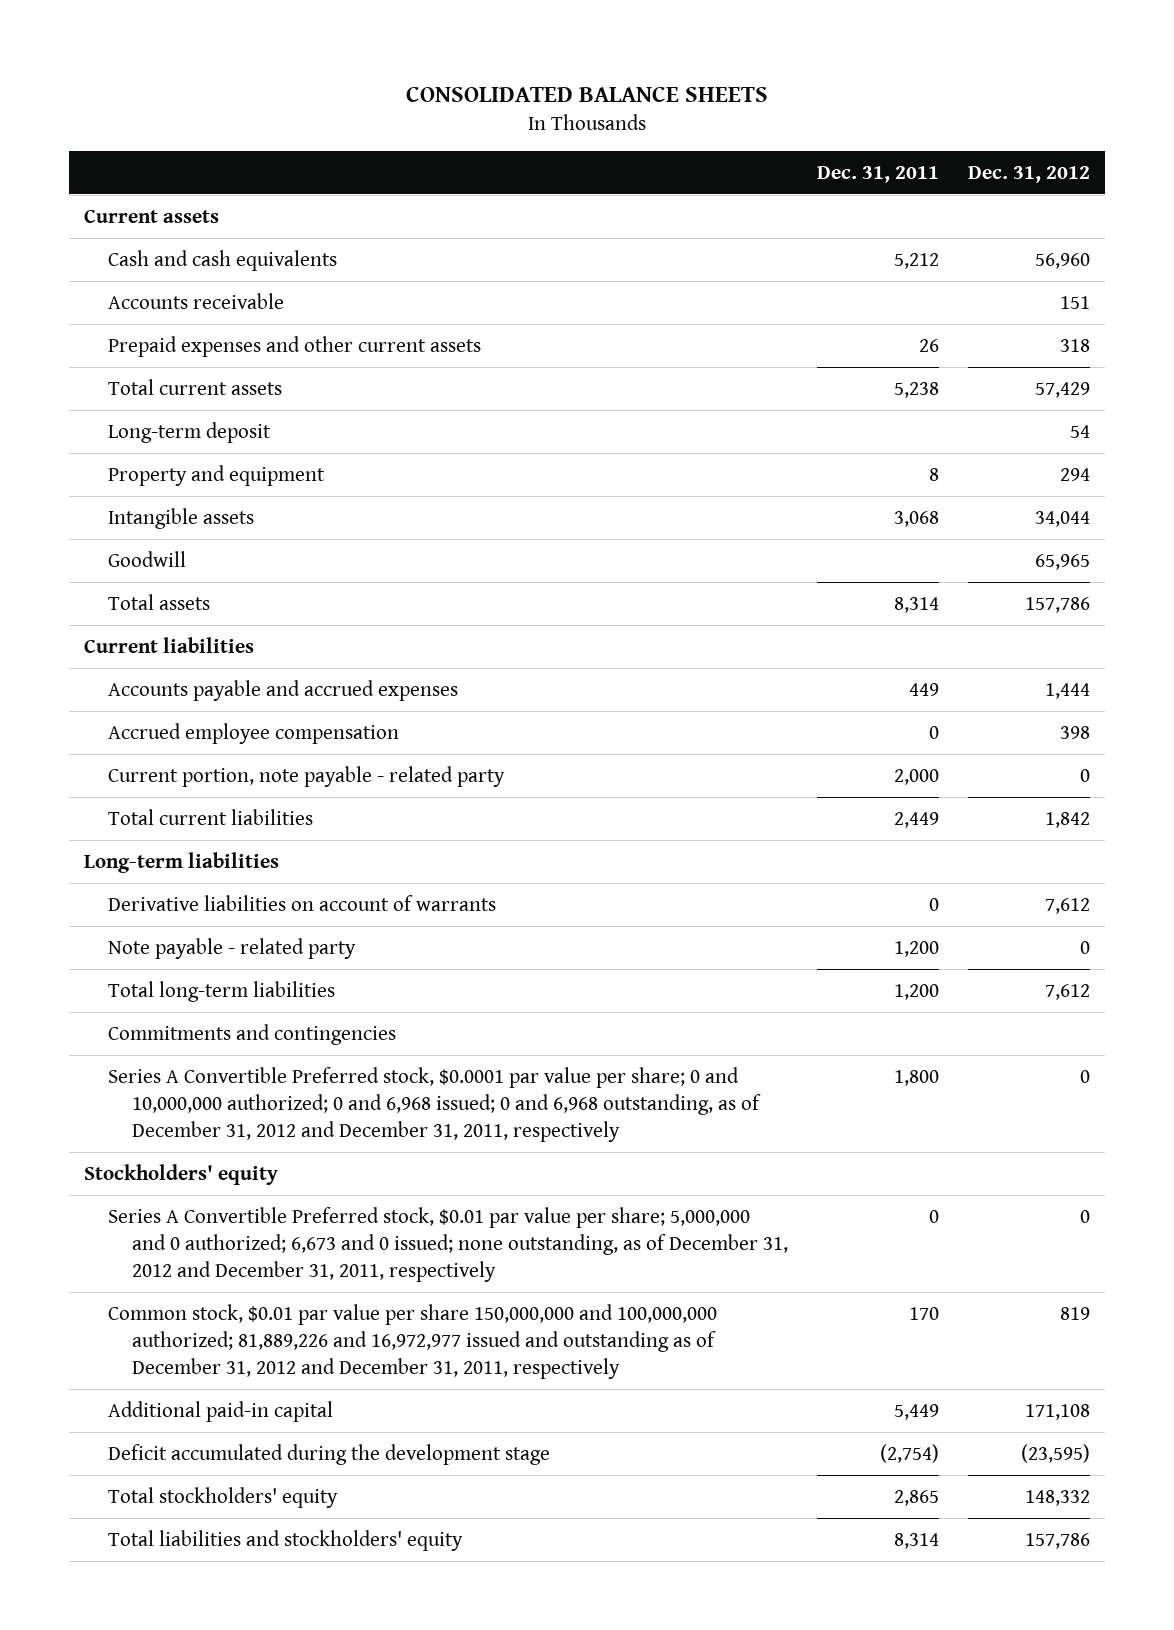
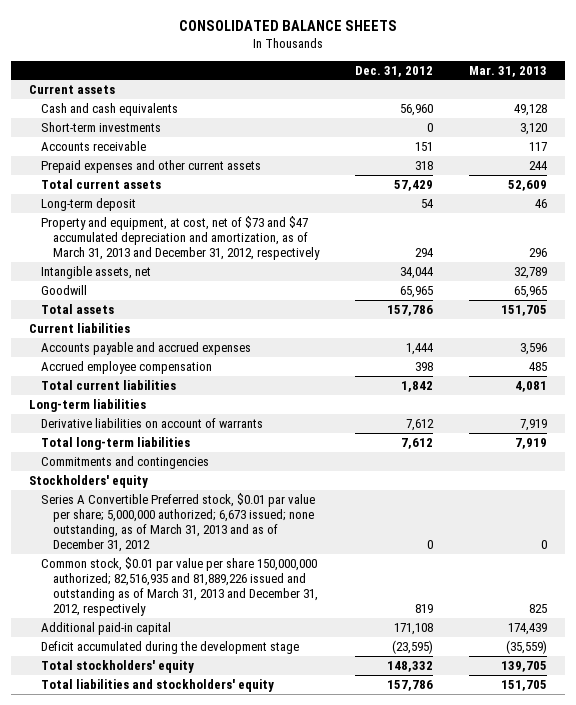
[816,165,939,183] Dec. 31, 2011 -> none
none -> [468,65,547,77] Mar. 31, 2013
none -> [41,121,162,132] Short-term investments
[107,464,325,486] Property and equipment -> [41,215,321,260] Property and equipment, at cost, net of $73 and $47 accumulated depreciation and amortization, as of March 31, 2013 and December 31, 2012, respectively
[107,507,254,529] Intangible assets -> [41,265,152,279] Intangible assets, net
[107,765,505,787] Current portion, note payable - related party -> none
[107,937,356,959] Note payable - related party -> none
[107,1066,761,1142] Series A Convertible Preferred stock, $0.0001 par value per share; 0 and 10,000,000 authorized; 0 and 6,968 issued; 0 and 6,968 outstanding, as of December 31, 2012 and December 31, 2011, respectively -> none
[107,1206,788,1282] Series A Convertible Preferred stock, $0.01 par value per share; 5,000,000 and 0 authorized; 6,673 and 0 issued; none outstanding, as of December 31, 2012 and December 31, 2011, respectively -> [41,492,316,553] Series A Convertible Preferred stock, $0.01 par value per share; 5,000,000 authorized; 6,673 issued; none outstanding, as of March 31, 2013 and as of December 31, 2012
[107,1303,717,1379] Common stock, $0.01 par value per share 150,000,000 and 100,000,000 authorized; 81,889,226 and 16,972,977 issued and outstanding as of December 31, 2012 and December 31, 2011, respectively -> [41,556,319,617] Common stock, $0.01 par value per share 150,000,000 authorized; 82,516,935 and 81,889,226 issued and outstanding as of March 31, 2013 and December 31, 2012, respectively

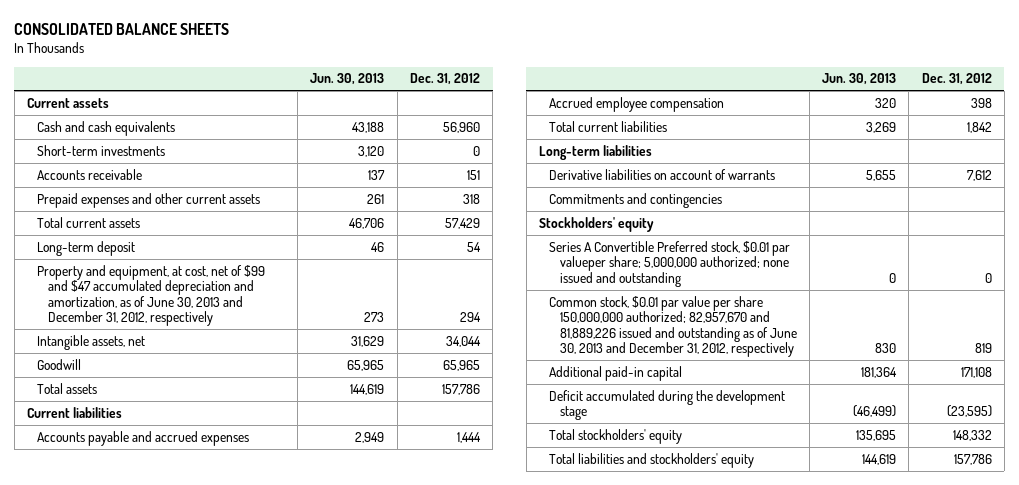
[468,65,547,77] Mar. 31, 2013 -> none
none -> [310,73,385,86] Jun. 30, 2013
[41,215,321,260] Property and equipment, at cost, net of $73 and $47 accumulated depreciation and amortization, as of March 31, 2013 and December 31, 2012, respectively -> [37,264,266,327] Property and equipment, at cost, net of $99 and $47 accumulated depreciation and amortization, as of June 30, 2013 and December 31, 2012, respectively
[41,436,191,450] Total long-term liabilities -> none
[41,492,316,553] Series A Convertible Preferred stock, $0.01 par value per share; 5,000,000 authorized; 6,673 issued; none outstanding, as of March 31, 2013 and as of December 31, 2012 -> [549,240,791,287] Series A Convertible Preferred stock, $0.01 par valueper share; 5,000,000 authorized; none issued and outstanding
[41,556,319,617] Common stock, $0.01 par value per share 150,000,000 authorized; 82,516,935 and 81,889,226 issued and outstanding as of March 31, 2013 and December 31, 2012, respectively -> [549,295,797,358] Common stock, $0.01 par value per share 150,000,000 authorized; 82,957,670 and 81,889,226 issued and outstanding as of June 30, 2013 and December 31, 2012, respectively

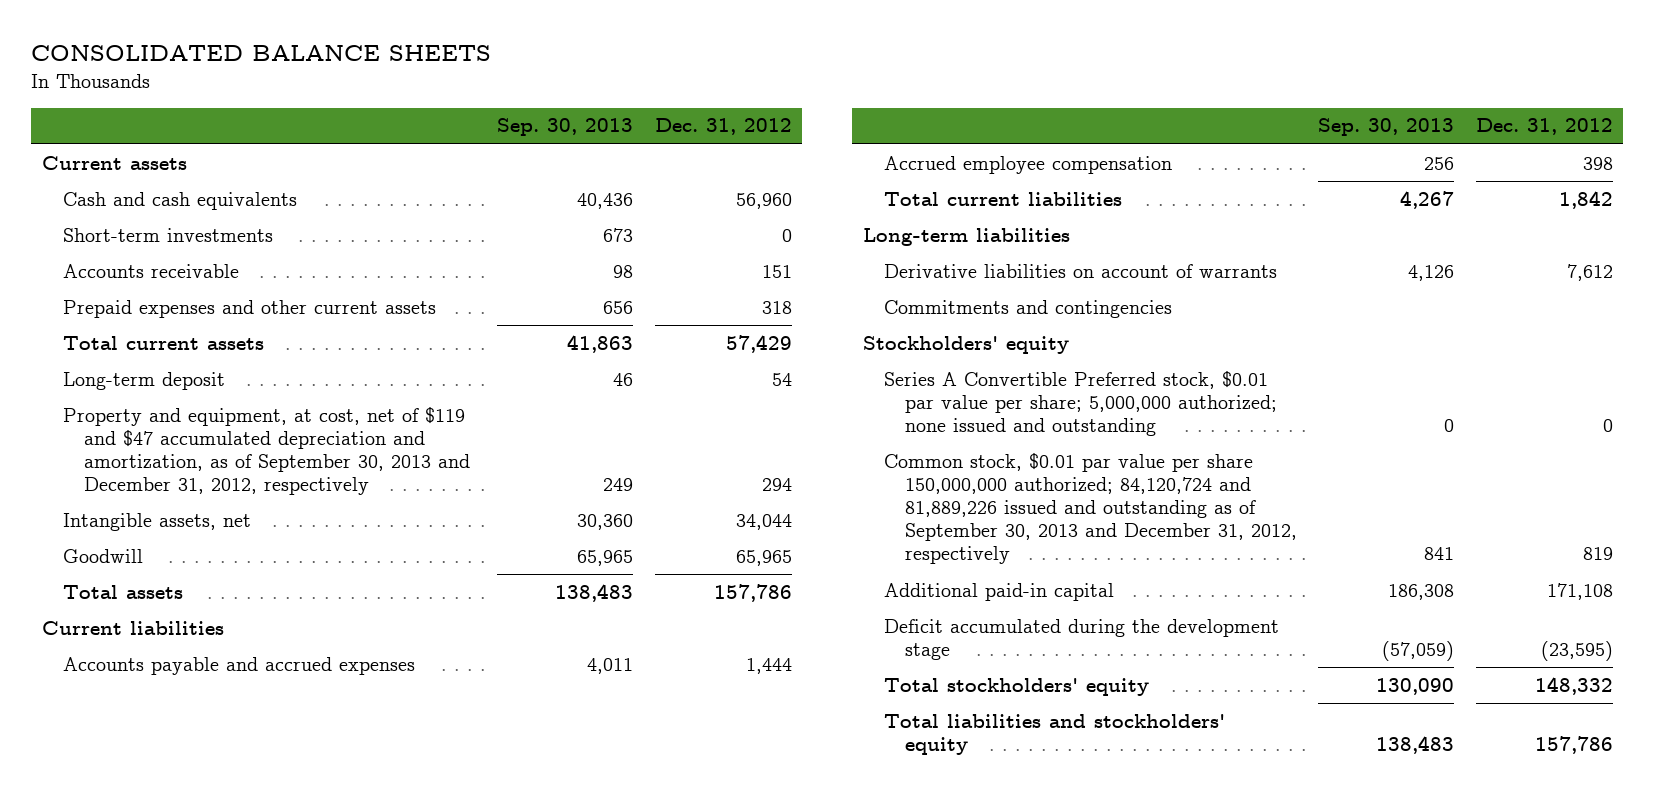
[310,73,385,86] Jun. 30, 2013 -> none
none -> [497,118,634,137] Sep. 30, 2013
[37,264,266,327] Property and equipment, at cost, net of $99 and $47 accumulated depreciation and amortization, as of June 30, 2013 and December 31, 2012, respectively -> [62,406,470,496] Property and equipment, at cost, net of $119 and $47 accumulated depreciation and amortization, as of September 30, 2013 and December 31, 2012, respectively
[549,240,791,287] Series A Convertible Preferred stock, $0.01 par valueper share; 5,000,000 authorized; none issued and outstanding -> [883,370,1277,437] Series A Convertible Preferred stock, $0.01 par value per share; 5,000,000 authorized; none issued and outstanding
[549,295,797,358] Common stock, $0.01 par value per share 150,000,000 authorized; 82,957,670 and 81,889,226 issued and outstanding as of June 30, 2013 and December 31, 2012, respectively -> [883,452,1297,565] Common stock, $0.01 par value per share 150,000,000 authorized; 84,120,724 and 81,889,226 issued and outstanding as of September 30, 2013 and December 31, 2012, respectively

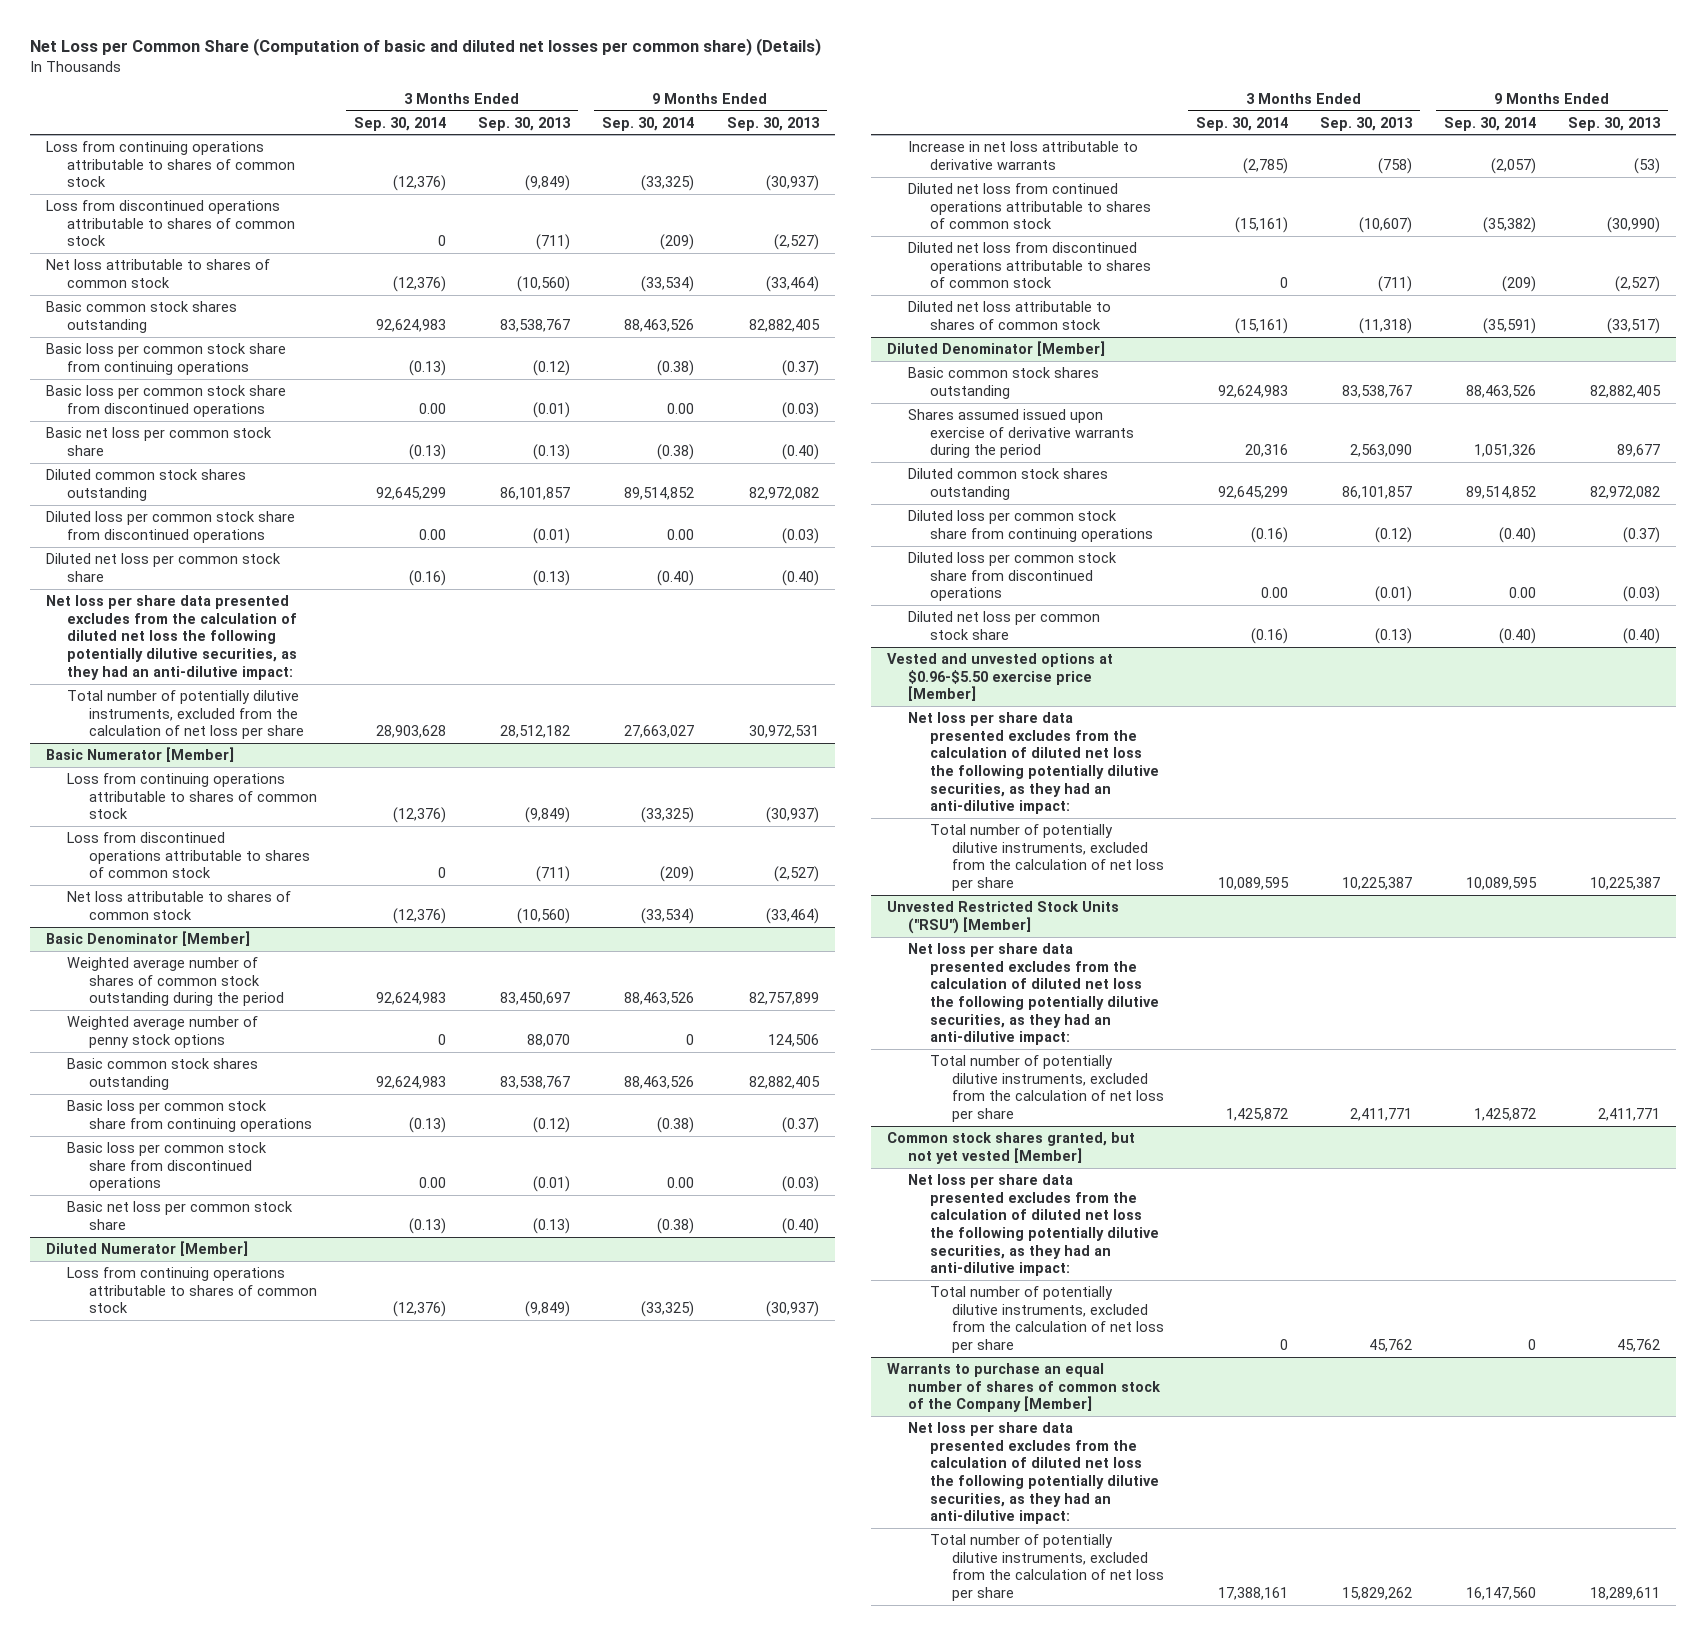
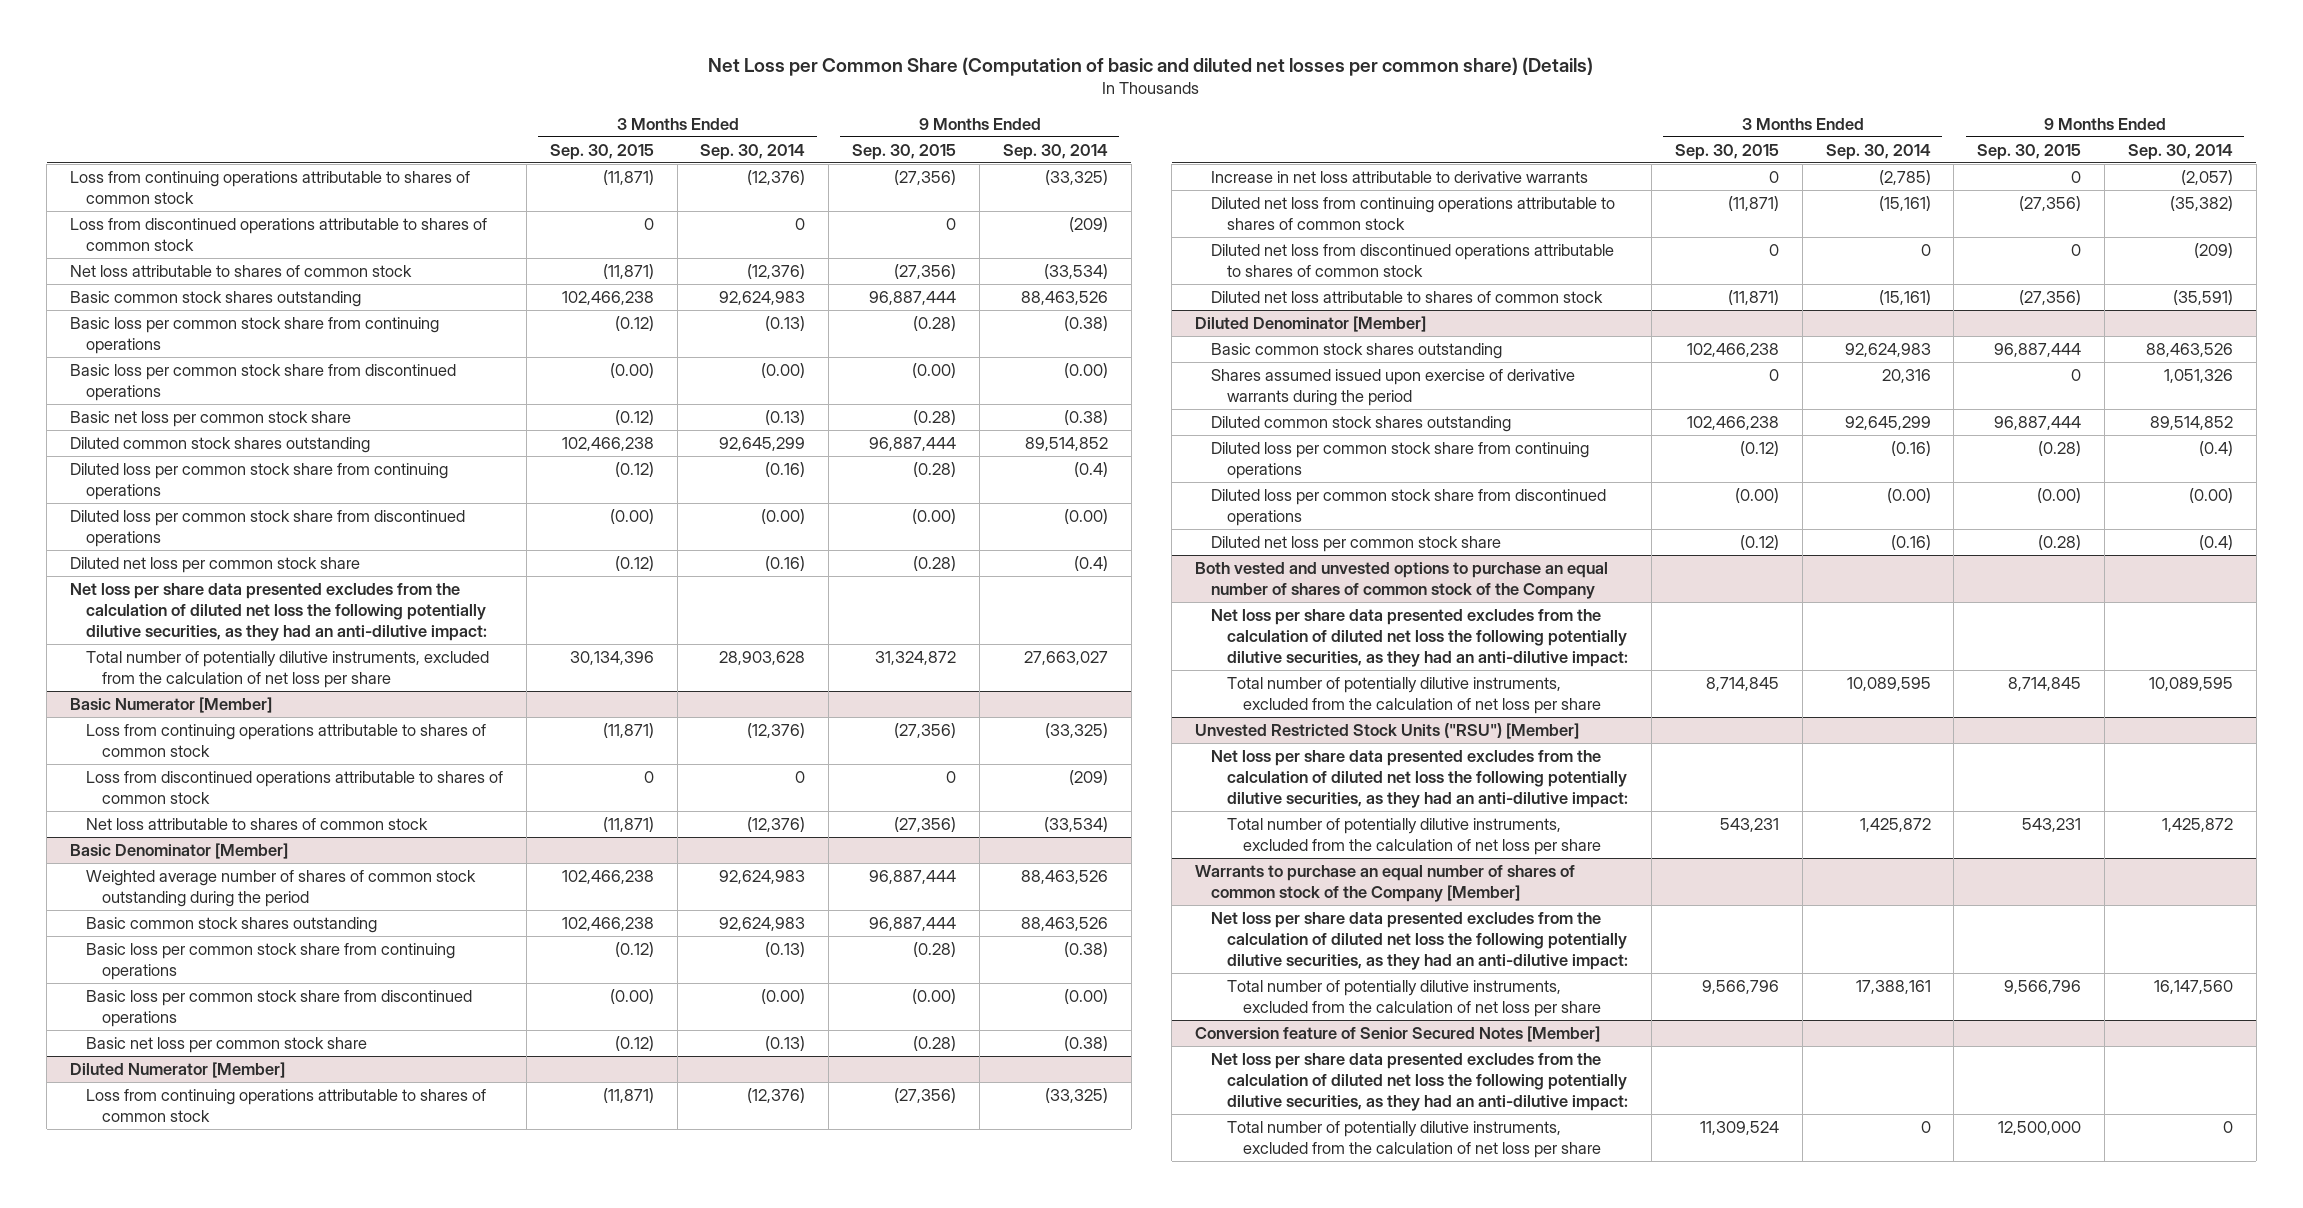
[478,116,572,131] Sep. 30, 2013 -> none
[726,116,820,131] Sep. 30, 2013 -> none
none -> [549,143,654,160] Sep. 30, 2015
none -> [852,143,957,160] Sep. 30, 2015
[419,402,447,414] 0.00 -> [761,362,806,378] (0.00)
[667,402,695,414] 0.00 -> [1063,362,1108,378] (0.00)
none -> [70,462,449,500] Diluted loss per common stock share from continuing operations
[419,528,447,540] 0.00 -> [761,508,806,524] (0.00)
[667,528,695,540] 0.00 -> [1063,508,1108,524] (0.00)
[657,569,695,586] (0.40) -> [1073,555,1108,571] (0.4)
[67,1016,259,1048] Weighted average number of penny stock options -> none
[419,1177,447,1189] 0.00 -> [761,988,806,1004] (0.00)
[667,1177,695,1189] 0.00 -> [1063,988,1108,1004] (0.00)
[908,183,1152,230] Diluted net loss from continued operations attributable to shares of common stock -> [1211,196,1616,230] Diluted net loss from continuing operations attributable to shares of common stock
[886,653,1113,702] Vested and unvested options at $0.96-$5.50 exercise price [Member] -> none
[1498,526,1536,543] (0.40) -> [2198,440,2233,456] (0.4)
[1260,587,1288,599] 0.00 -> [1886,487,1931,503] (0.00)
[1508,587,1536,599] 0.00 -> [2188,487,2233,503] (0.00)
[1498,627,1536,644] (0.40) -> [2198,534,2233,550] (0.4)
none -> [1195,561,1609,599] Both vested and unvested options to purchase an equal number of shares of common stock of the Company
[886,1132,1135,1164] Common stock shares granted, but not yet vested [Member] -> none
[908,1174,1160,1277] Net loss per share data presented excludes from the calculation of diluted net loss the following potentially dilutive securities, as they had an anti-dilutive impact: -> none
[930,1286,1164,1354] Total number of potentially dilutive instruments, excluded from the calculation of net loss per share -> none
none -> [1195,1025,1601,1042] Conversion feature of Senior Secured Notes [Member]
none -> [1211,1052,1629,1111] Net loss per share data presented excludes from the calculation of diluted net loss the following potentially dilutive securities, as they had an anti-dilutive impact:
none -> [1227,1120,1602,1158] Total number of potentially dilutive instruments, excluded from the calculation of net loss per share

